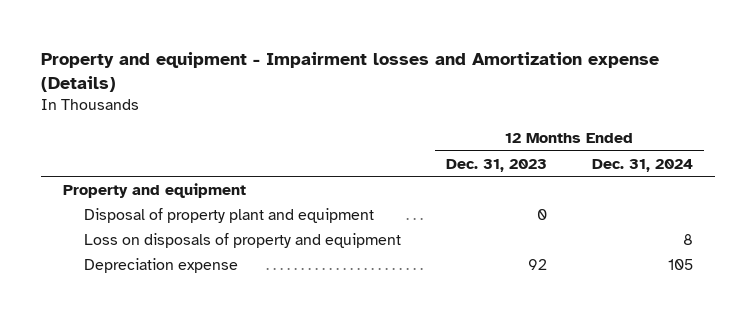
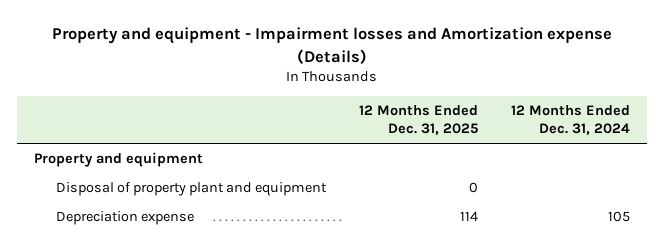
[445,158,547,172] Dec. 31, 2023 -> none
none -> [358,104,478,136] 12 Months Ended Dec. 31, 2025
[83,232,401,248] Loss on disposals of property and equipment -> none

